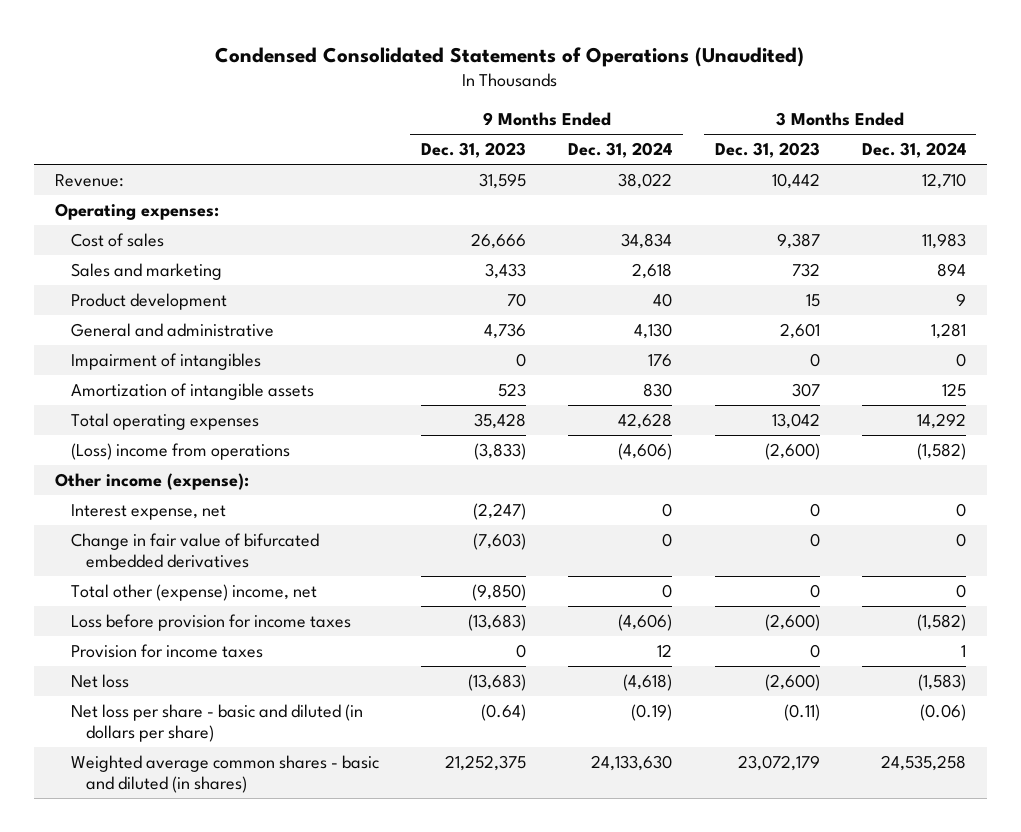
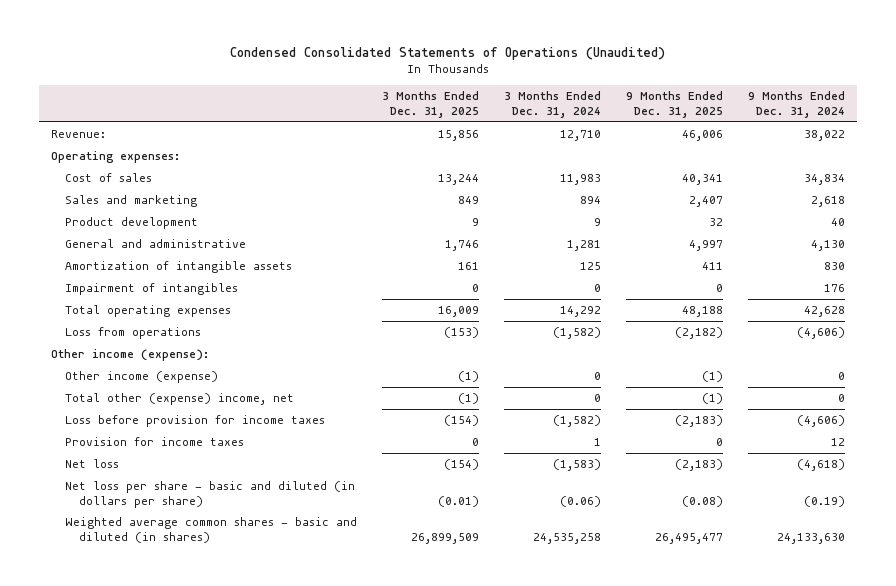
[420,142,526,159] Dec. 31, 2023 -> none
[714,142,820,159] Dec. 31, 2023 -> none
none -> [382,91,480,118] 3 Months Ended Dec. 31, 2025
none -> [625,91,723,118] 9 Months Ended Dec. 31, 2025
[70,352,261,370] Impairment of intangibles -> [65,282,239,295] Impairment of intangibles
[70,442,290,460] (Loss) income from operations -> [65,326,202,339] Loss from operations
[70,503,226,520] Interest expense, net -> none
[70,532,319,568] Change in fair value of bifurcated embedded derivatives -> none
none -> [65,370,219,383] Other income (expense)

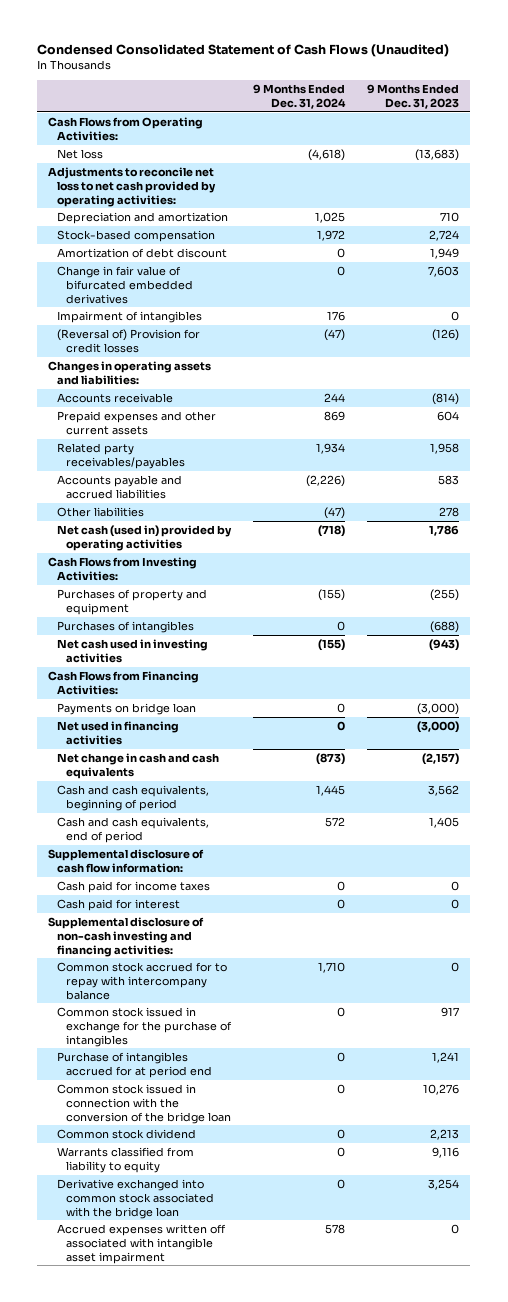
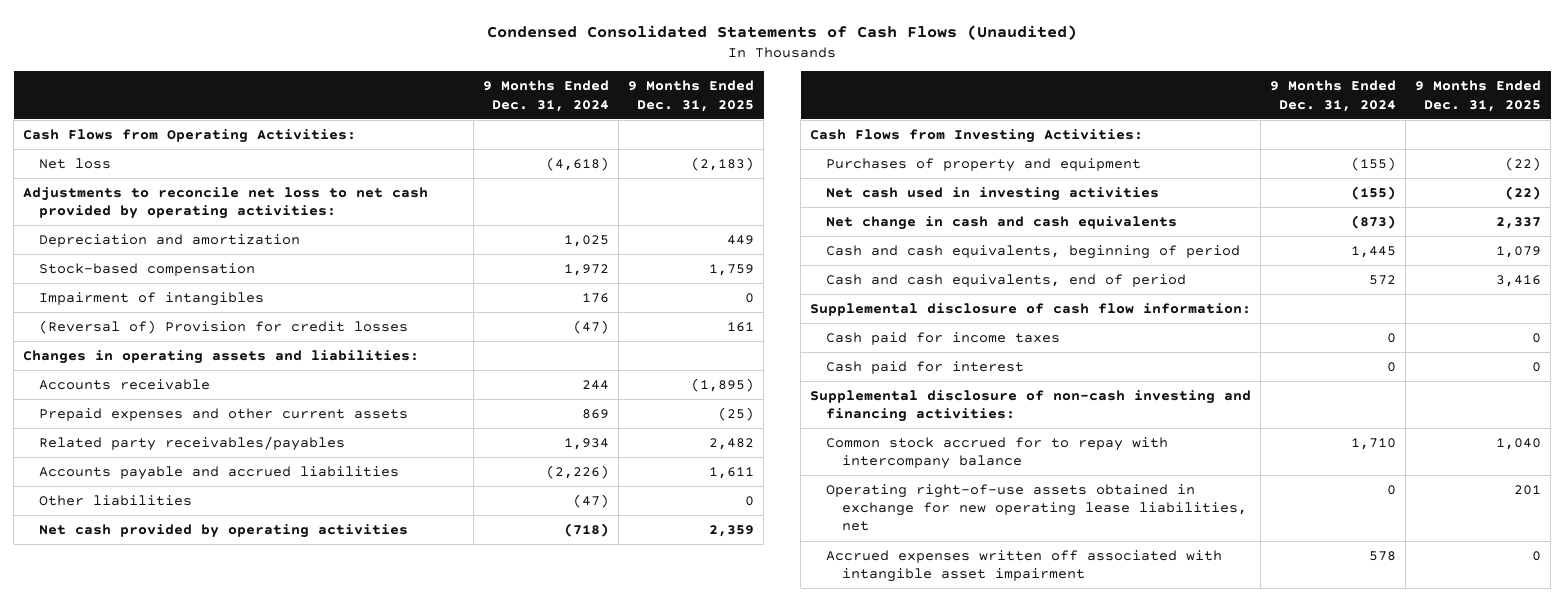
[37,44,450,58] Condensed Consolidated Statement of Cash Flows (Unaudited) -> [487,24,1078,40] Condensed Consolidated Statements of Cash Flows (Unaudited)
[367,84,460,109] 9 Months Ended Dec. 31, 2023 -> none
none -> [628,80,755,112] 9 Months Ended Dec. 31, 2025
[57,247,228,258] Amortization of debt discount -> none
[57,265,194,304] Change in fair value of bifurcated embedded derivatives -> none
[57,524,233,551] Net cash (used in) provided by operating activities -> [39,523,409,538] Net cash provided by operating activities
[57,620,195,633] Purchases of intangibles -> none
[48,670,200,695] Cash Flows from Financing Activities: -> none
[57,702,197,715] Payments on bridge loan -> none
[57,720,180,745] Net used in financing activities -> none
[57,1006,233,1047] Common stock issued in exchange for the purchase of intangibles -> none
[57,1051,213,1078] Purchase of intangibles accrued for at period end -> none
[57,1083,232,1124] Common stock issued in connection with the conversion of the bridge loan -> none
[57,1128,197,1139] Common stock dividend -> none
[57,1146,195,1173] Warrants classified from liability to equity -> none
[57,1178,215,1219] Derivative exchanged into common stock associated with the bridge loan -> none
none -> [826,483,1248,532] Operating right-of-use assets obtained in exchange for new operating lease liabilities, net

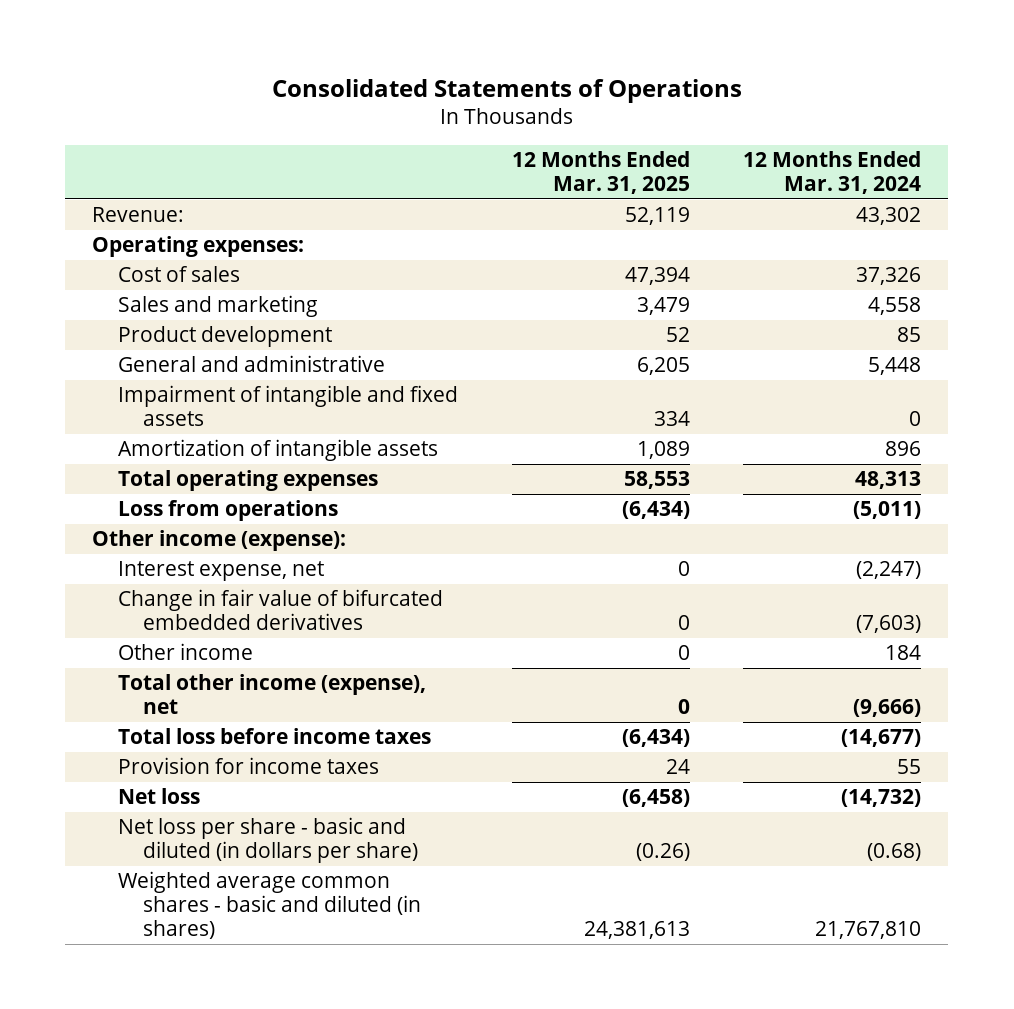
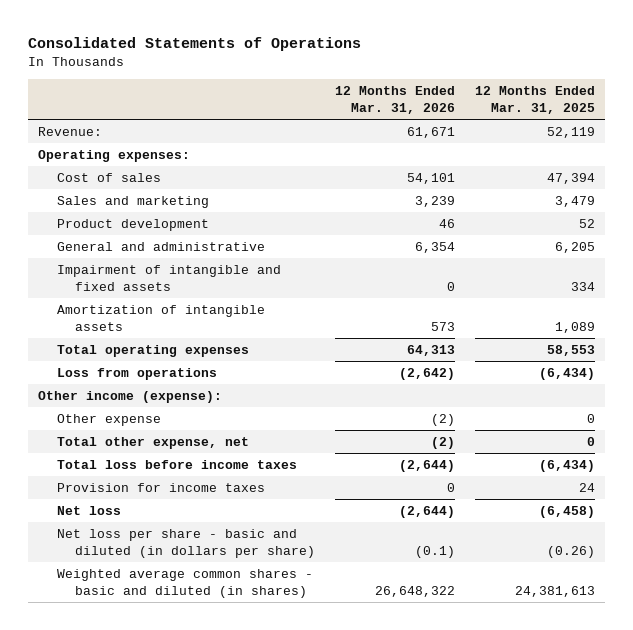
[743,151,922,194] 12 Months Ended Mar. 31, 2024 -> none
none -> [335,86,456,114] 12 Months Ended Mar. 31, 2026
[117,561,324,582] Interest expense, net -> none
[117,589,443,631] Change in fair value of bifurcated embedded derivatives -> none
[117,643,253,661] Other income -> [56,414,161,427] Other expense
[117,674,426,715] Total other income (expense), net -> [56,437,249,450] Total other expense, net

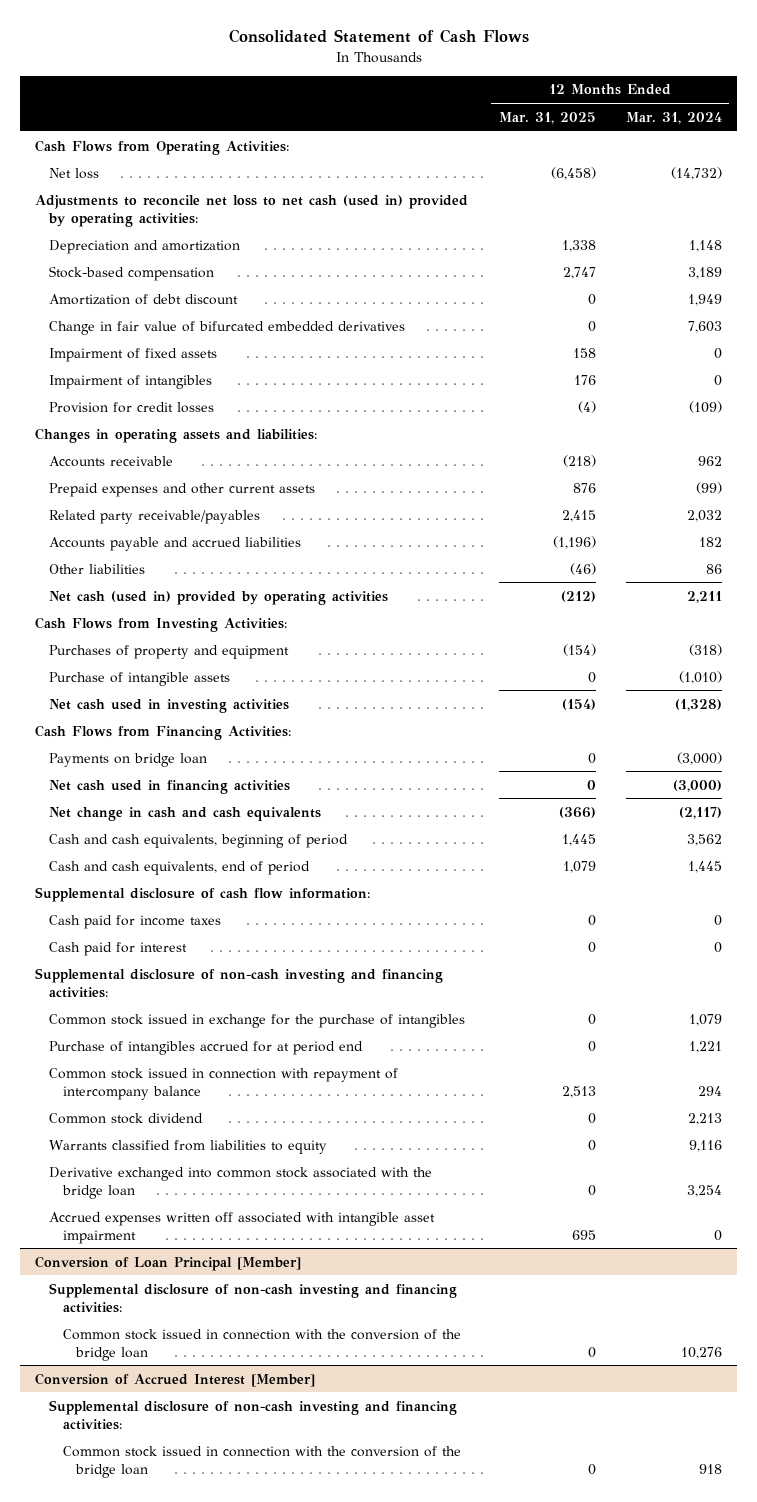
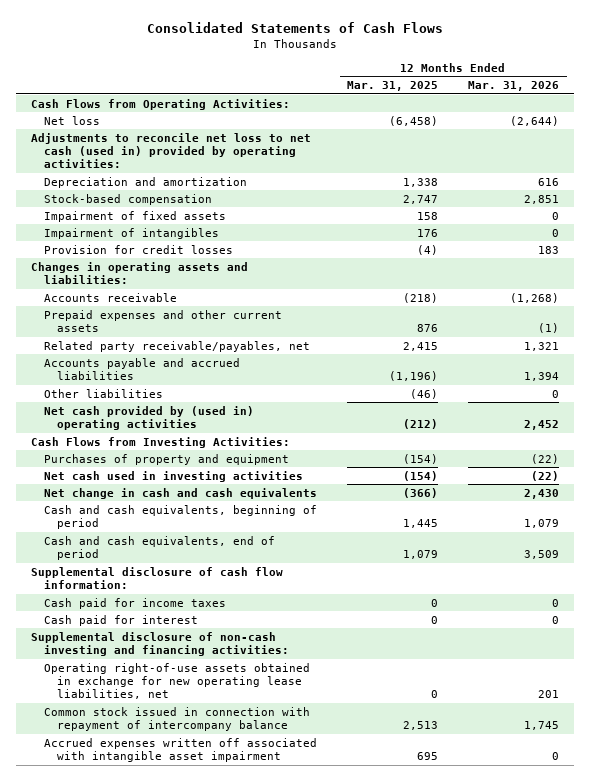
[228,29,529,44] Consolidated Statement of Cash Flows -> [147,22,444,34] Consolidated Statements of Cash Flows
[625,111,722,124] Mar. 31, 2024 -> none
none -> [468,81,560,92] Mar. 31, 2026
[49,293,239,305] Amortization of debt discount -> none
[49,320,406,335] Change in fair value of bifurcated embedded derivatives -> none
[49,509,261,524] Related party receivable/payables -> [44,340,311,352] Related party receivable/payables, net
[49,590,389,605] Net cash (used in) provided by operating activities -> [44,405,255,430] Net cash provided by (used in) operating activities
[49,671,231,686] Purchase of intangible assets -> none
[35,724,292,740] Cash Flows from Financing Activities: -> none
[49,752,208,767] Payments on bridge loan -> none
[49,779,291,794] Net cash used in financing activities -> none
[49,1013,466,1028] Common stock issued in exchange for the purchase of intangibles -> none
[49,1040,364,1055] Purchase of intangibles accrued for at period end -> none
none -> [44,662,311,700] Operating right-of-use assets obtained in exchange for new operating lease liabilities, net
[49,1112,204,1124] Common stock dividend -> none
[49,1139,328,1154] Warrants classified from liabilities to equity -> none
[49,1166,433,1199] Derivative exchanged into common stock associated with the bridge loan -> none
[35,1255,302,1271] Conversion of Loan Principal [Member] -> none
[49,1282,458,1313] Supplemental disclosure of non-cash investing and financing activities: -> none
[62,1328,461,1361] Common stock issued in connection with the conversion of the bridge loan -> none
[35,1372,316,1387] Conversion of Accrued Interest [Member] -> none
[49,1399,458,1430] Supplemental disclosure of non-cash investing and financing activities: -> none
[62,1445,461,1478] Common stock issued in connection with the conversion of the bridge loan -> none

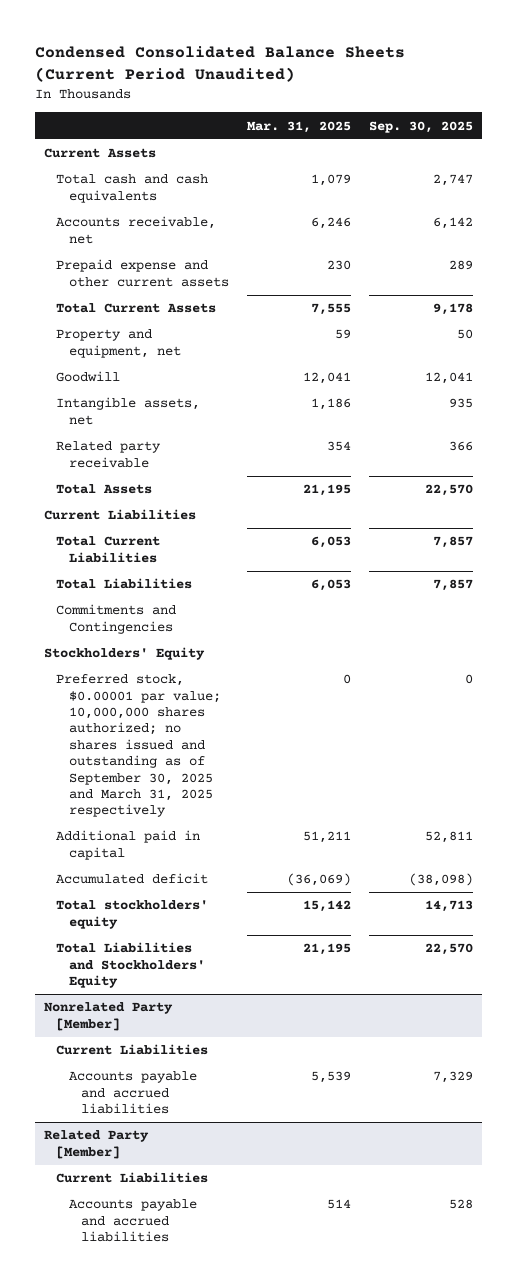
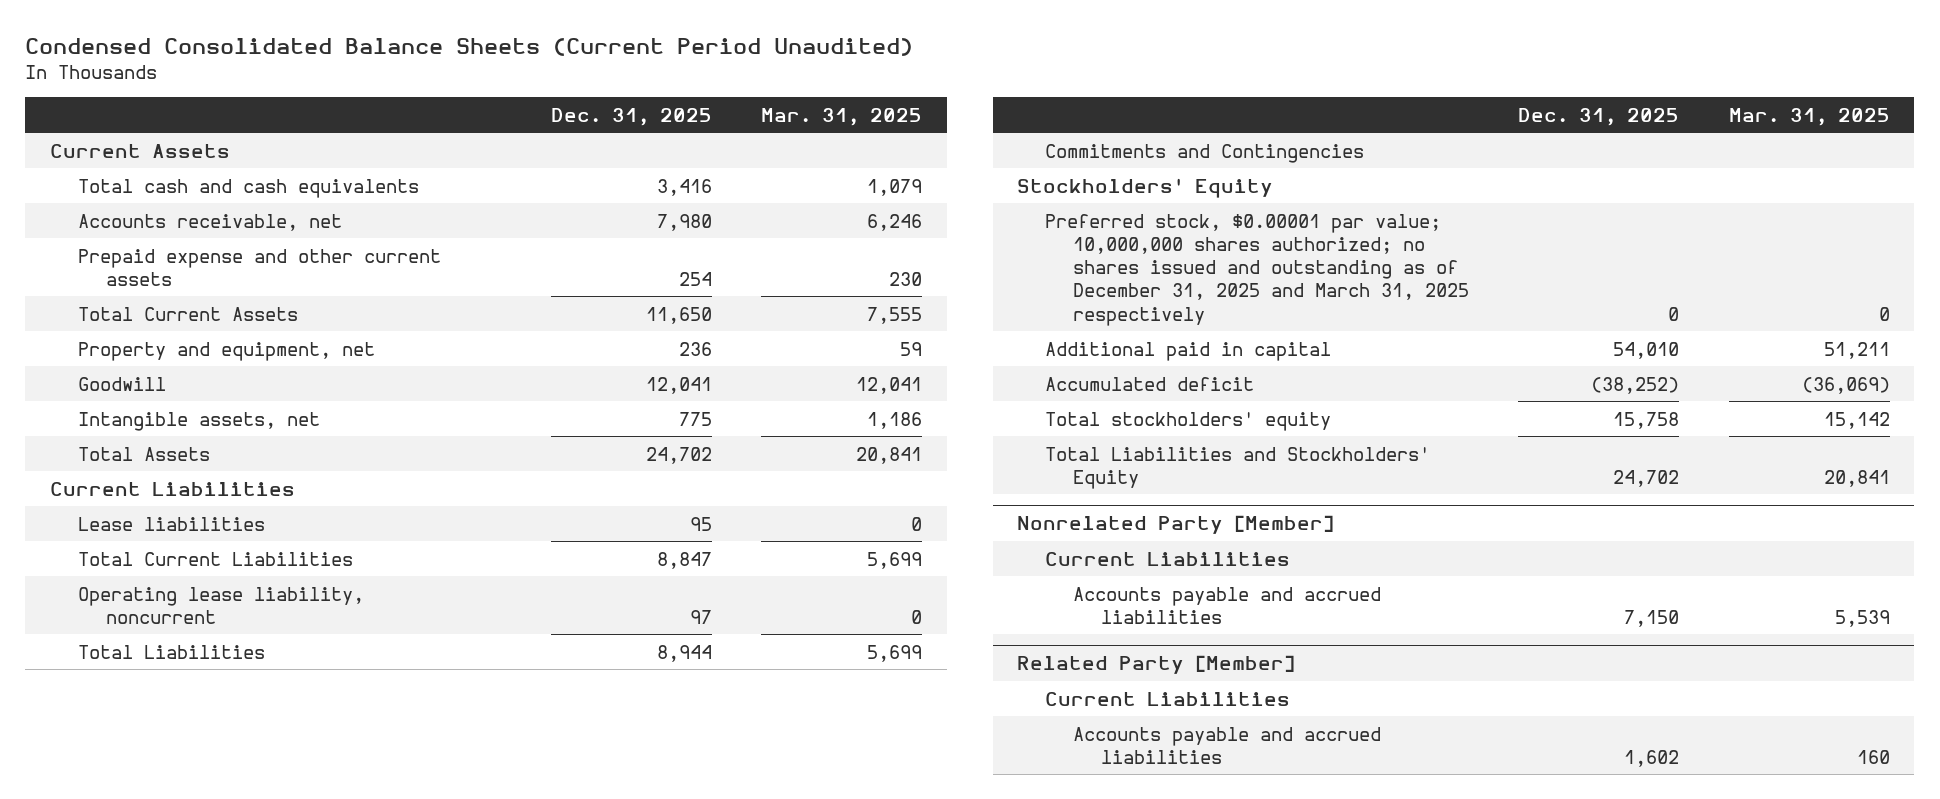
[368,120,473,133] Sep. 30, 2025 -> none
none -> [551,107,713,126] Dec. 31, 2025
[56,441,162,468] Related party receivable -> none
[302,484,351,497] 21,195 -> [856,446,923,464] 20,841
none -> [78,516,266,531] Lease liabilities
[310,536,351,549] 6,053 -> [867,551,923,569] 5,699
none -> [78,586,365,624] Operating lease liability, noncurrent
[310,579,351,592] 6,053 -> [867,644,923,662] 5,699
[56,674,221,818] Preferred stock, $0.00001 par value; 10,000,000 shares authorized; no shares issued and outstanding as of September 30, 2025 and March 31, 2025 respectively -> [1045,213,1470,326] Preferred stock, $0.00001 par value; 10,000,000 shares authorized; no shares issued and outstanding as of December 31, 2025 and March 31, 2025 respectively
[302,943,351,956] 21,195 -> [1823,469,1890,487] 20,841
[326,1199,351,1210] 514 -> [1856,749,1890,764] 160

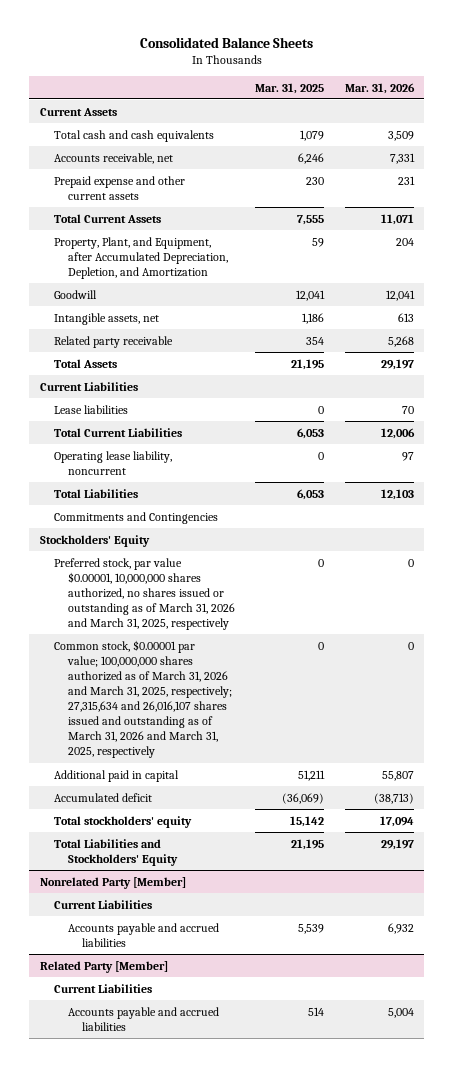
[25,37,914,56] Condensed Consolidated Balance Sheets (Current Period Unaudited) -> [139,36,313,48] Consolidated Balance Sheets
[551,107,713,126] Dec. 31, 2025 -> none
none -> [344,82,415,94] Mar. 31, 2026
[78,341,376,361] Property and equipment, net -> [53,236,228,279] Property, Plant, and Equipment, after Accumulated Depreciation, Depletion, and Amortization
none -> [53,335,173,348] Related party receivable
[856,446,923,464] 20,841 -> [291,358,325,370] 21,195
[867,551,923,569] 5,699 -> [297,427,325,439] 6,053
[867,644,923,662] 5,699 -> [297,488,325,500] 6,053
[1045,213,1470,326] Preferred stock, $0.00001 par value; 10,000,000 shares authorized; no shares issued and outstanding as of December 31, 2025 and March 31, 2025 respectively -> [53,557,235,630] Preferred stock, par value $0.00001, 10,000,000 shares authorized, no shares issued or outstanding as of March 31, 2026 and March 31, 2025, respectively
none -> [53,639,232,759] Common stock, $0.00001 par value; 100,000,000 shares authorized as of March 31, 2026 and March 31, 2025, respectively; 27,315,634 and 26,016,107 shares issued and outstanding as of March 31, 2026 and March 31, 2025, respectively
[1823,469,1890,487] 20,841 -> [291,838,325,850] 21,195
[1856,749,1890,764] 160 -> [308,1006,325,1016] 514

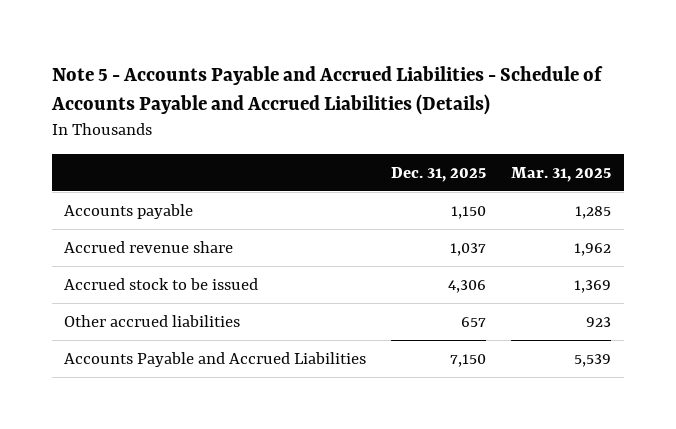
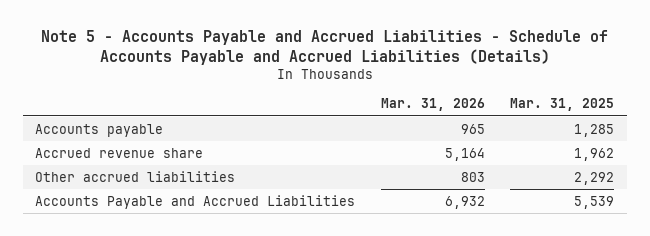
[391,166,487,182] Dec. 31, 2025 -> none
none -> [380,98,485,112] Mar. 31, 2026
[64,277,259,290] Accrued stock to be issued -> none
[586,316,612,327] 923 -> [574,171,615,185] 2,292

